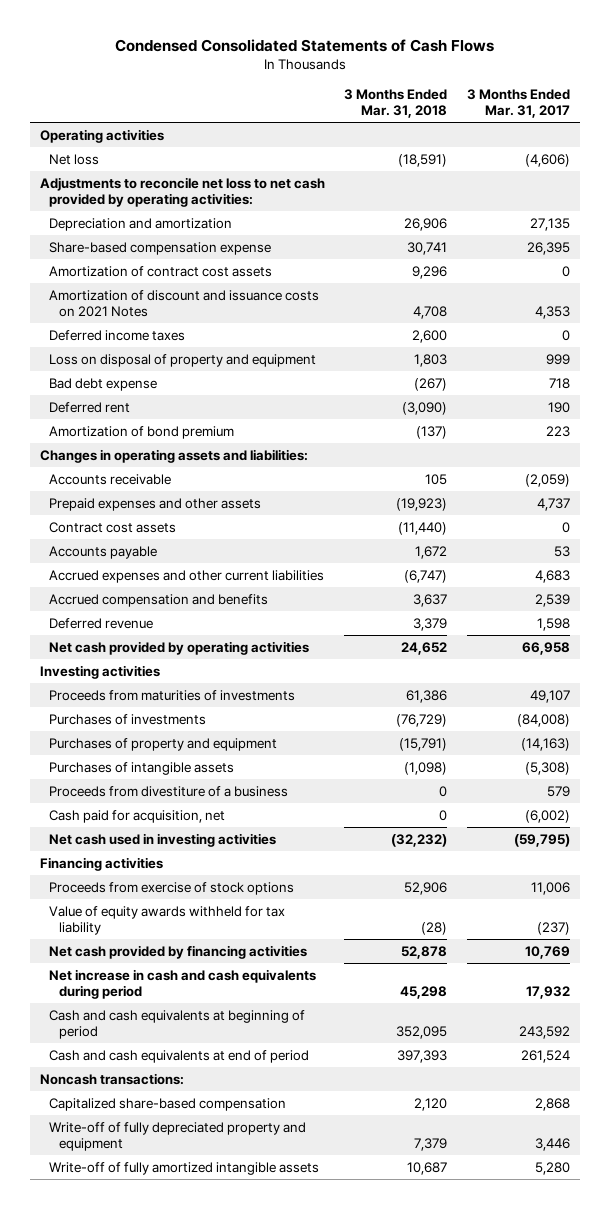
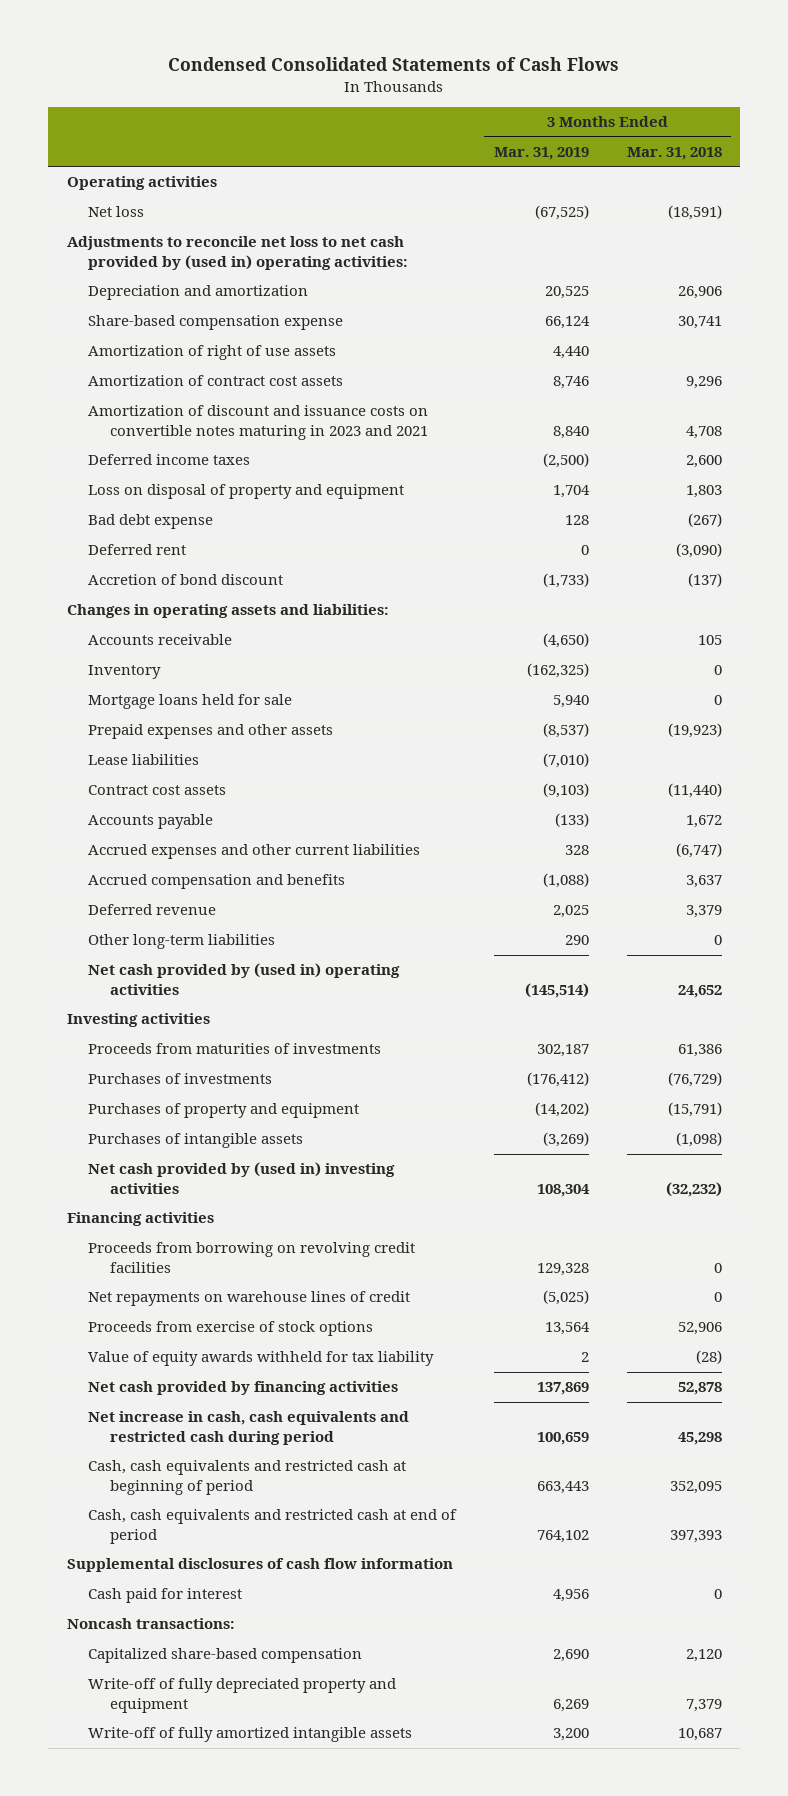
[467,89,571,118] 3 Months Ended Mar. 31, 2017 -> none
none -> [493,147,589,161] Mar. 31, 2019
[39,176,325,207] Adjustments to reconcile net loss to net cash provided by operating activities: -> [66,236,409,270] Adjustments to reconcile net loss to net cash provided by (used in) operating activities:
none -> [88,345,337,361] Amortization of right of use assets
[49,289,320,317] Amortization of discount and issuance costs on 2021 Notes -> [88,405,429,440] Amortization of discount and issuance costs on convertible notes maturing in 2023 and 2021
[49,425,235,439] Amortization of bond premium -> [88,574,284,586] Accretion of bond discount
none -> [88,665,162,680] Inventory
none -> [88,694,293,710] Mortgage loans held for sale
none -> [88,754,200,766] Lease liabilities
none -> [88,934,276,950] Other long-term liabilities
[49,640,310,655] Net cash provided by operating activities -> [88,963,401,995] Net cash provided by (used in) operating activities
[49,785,289,797] Proceeds from divestiture of a business -> none
[49,809,226,823] Cash paid for acquisition, net -> none
[49,832,277,847] Net cash used in investing activities -> [88,1162,396,1194] Net cash provided by (used in) investing activities
none -> [88,1242,416,1273] Proceeds from borrowing on revolving credit facilities
none -> [88,1291,411,1307] Net repayments on warehouse lines of credit
[49,968,317,999] Net increase in cash and cash equivalents during period -> [88,1411,410,1445] Net increase in cash, cash equivalents and restricted cash during period
[49,1009,306,1039] Cash and cash equivalents at beginning of period -> [88,1460,407,1495] Cash, cash equivalents and restricted cash at beginning of period
[49,1049,310,1063] Cash and cash equivalents at end of period -> [88,1509,458,1544] Cash, cash equivalents and restricted cash at end of period
none -> [66,1558,453,1573] Supplemental disclosures of cash flow information
none -> [88,1588,243,1604] Cash paid for interest

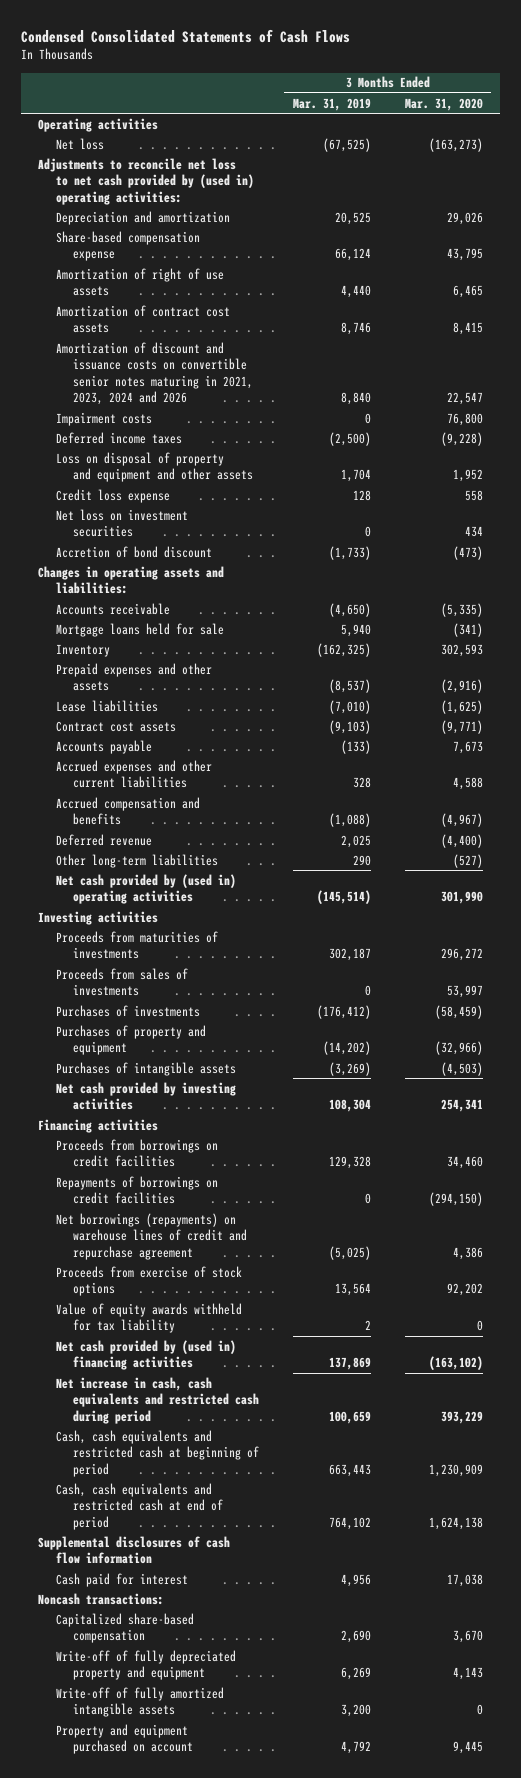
[626,147,722,161] Mar. 31, 2018 -> none
none -> [404,97,483,111] Mar. 31, 2020
[88,405,429,440] Amortization of discount and issuance costs on convertible notes maturing in 2023 and 2021 -> [55,341,254,406] Amortization of discount and issuance costs on convertible senior notes maturing in 2021, 2023, 2024 and 2026
none -> [55,411,152,426] Impairment costs
[88,544,187,556] Deferred rent -> none
[88,484,405,500] Loss on disposal of property and equipment -> [55,451,254,483] Loss on disposal of property and equipment and other assets
[88,514,214,530] Bad debt expense -> [55,488,170,503] Credit loss expense
none -> [55,508,188,538] Net loss on investment securities
[88,665,162,680] Inventory -> [55,643,110,657] Inventory
none -> [55,967,188,997] Proceeds from sales of investments
[88,1162,396,1194] Net cash provided by (used in) investing activities -> [55,1081,236,1111] Net cash provided by investing activities
[88,1242,416,1273] Proceeds from borrowing on revolving credit facilities -> [55,1138,218,1168] Proceeds from borrowings on credit facilities
[88,1291,411,1307] Net repayments on warehouse lines of credit -> [55,1175,218,1205] Repayments of borrowings on credit facilities
[542,1290,589,1306] (5,025) -> [364,1193,371,1205] 0
none -> [55,1212,248,1260] Net borrowings (repayments) on warehouse lines of credit and repurchase agreement
[88,1381,399,1396] Net cash provided by financing activities -> [55,1339,236,1371] Net cash provided by (used in) financing activities
none -> [55,1723,194,1755] Property and equipment purchased on account

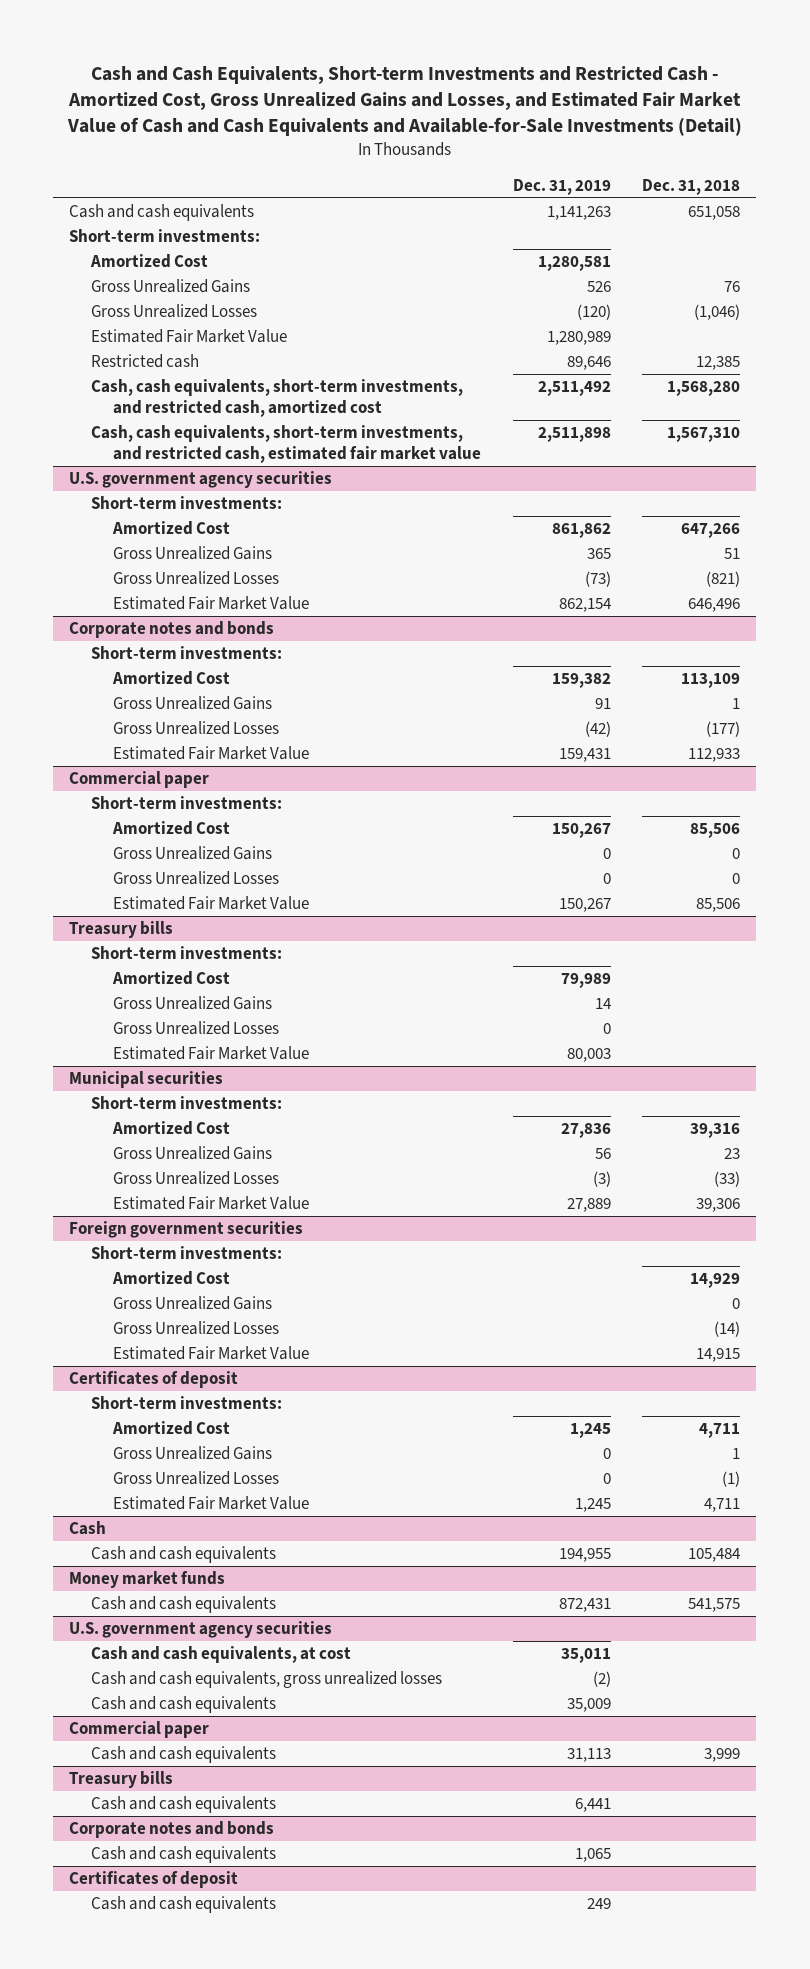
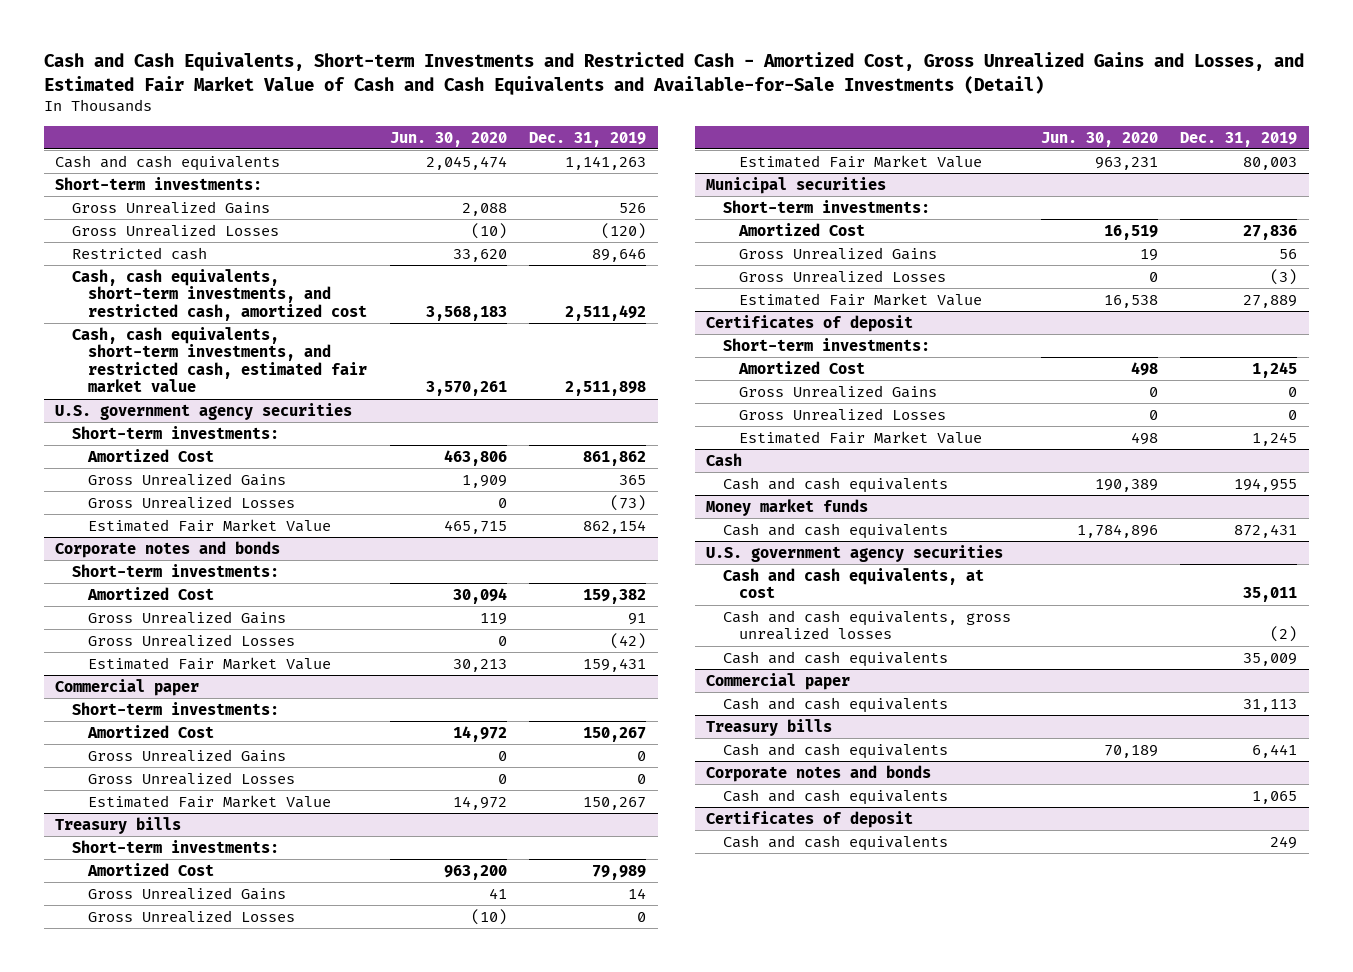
[642,178,741,195] Dec. 31, 2018 -> none
none -> [389,131,507,147] Jun. 30, 2020
[90,254,209,269] Amortized Cost -> none
[91,329,288,344] Estimated Fair Market Value -> none
[69,1221,304,1239] Foreign government securities -> none
[91,1246,283,1260] Short-term investments: -> none
[112,1271,231,1286] Amortized Cost -> none
[113,1296,273,1311] Gross Unrealized Gains -> none
[113,1321,280,1336] Gross Unrealized Losses -> none
[113,1346,310,1361] Estimated Fair Market Value -> none

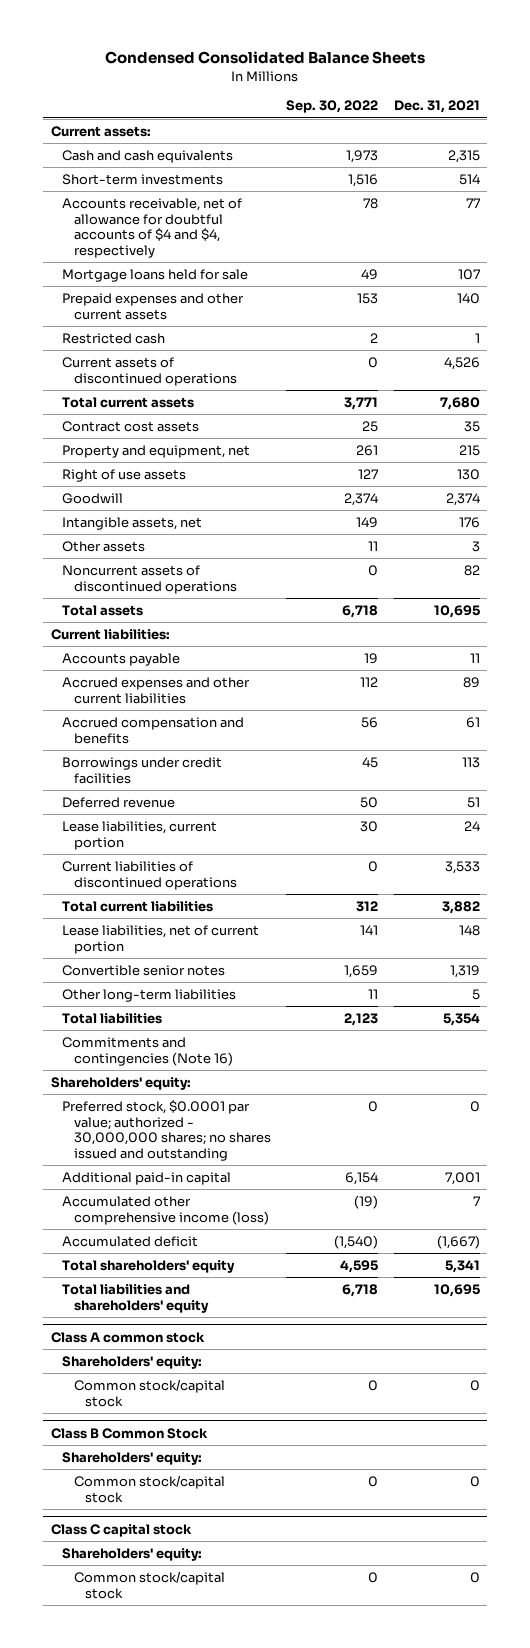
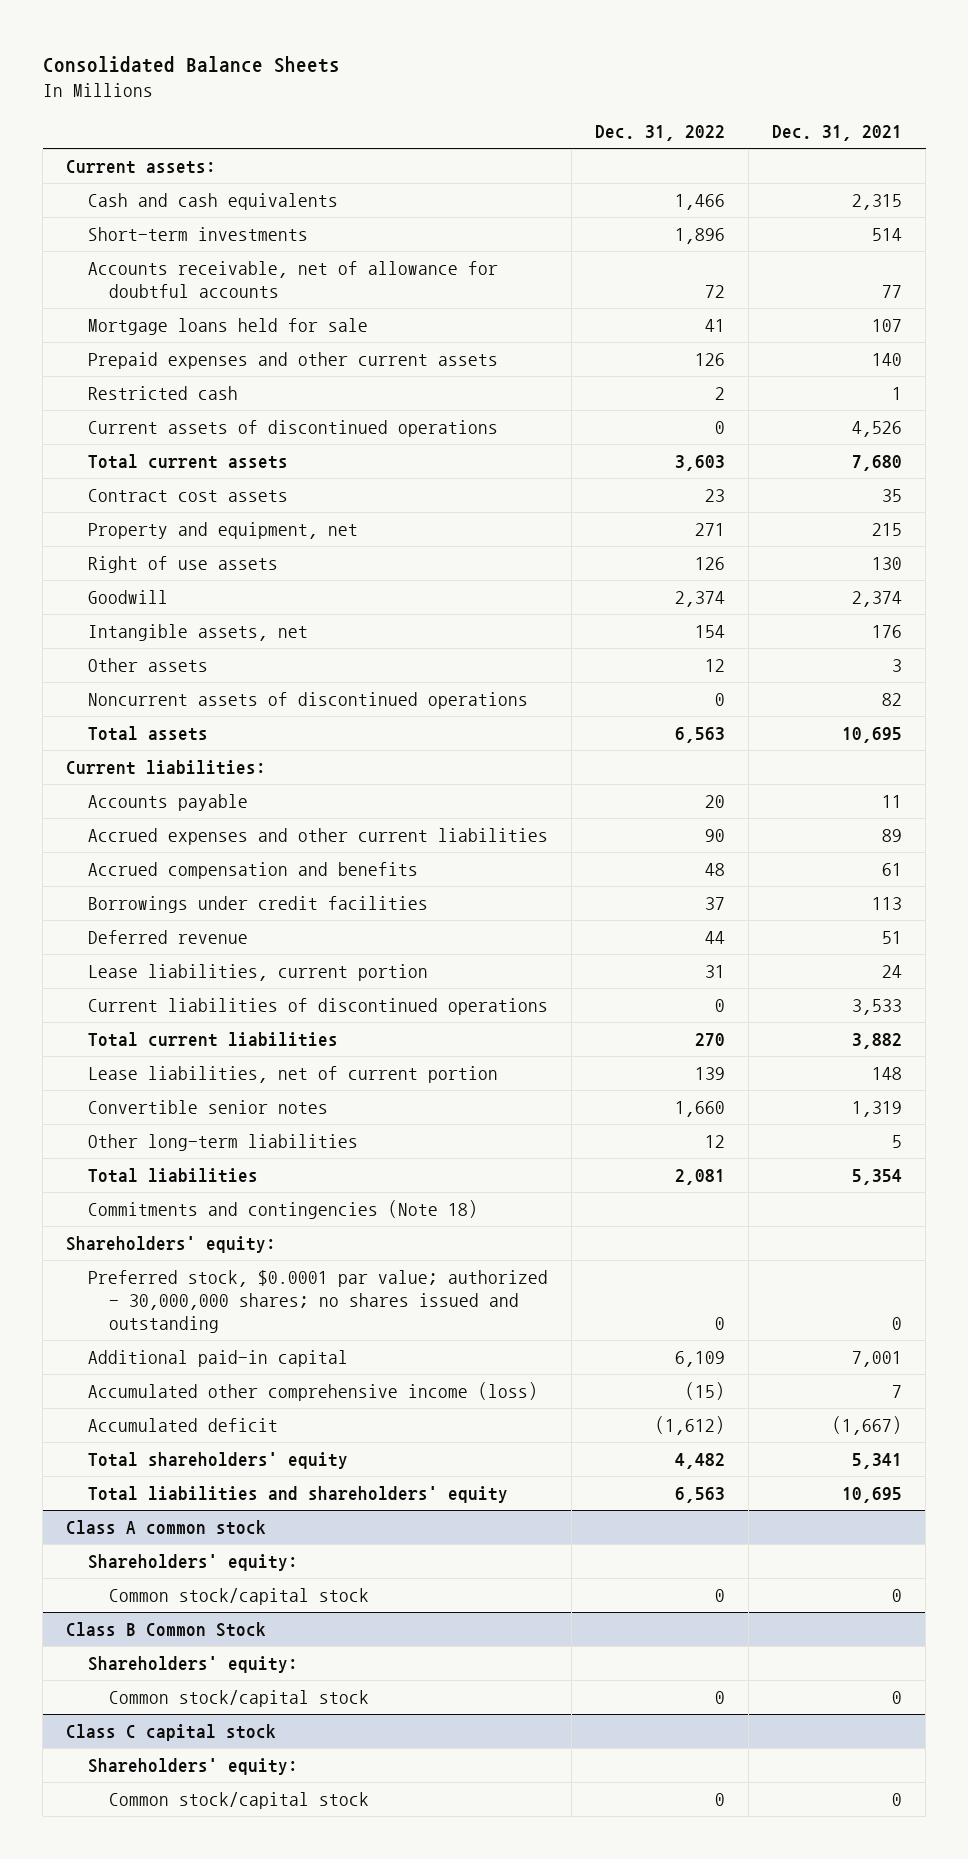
[105,51,426,65] Condensed Consolidated Balance Sheets -> [42,56,340,74] Consolidated Balance Sheets
[286,100,379,114] Sep. 30, 2022 -> none
none -> [594,125,725,142] Dec. 31, 2022
[62,197,243,258] Accounts receivable, net of allowance for doubtful accounts of $4 and $4, respectively -> [87,260,498,298] Accounts receivable, net of allowance for doubtful accounts
[62,1036,233,1066] Commitments and contingencies (Note 16) -> [87,1199,478,1219] Commitments and contingencies (Note 18)

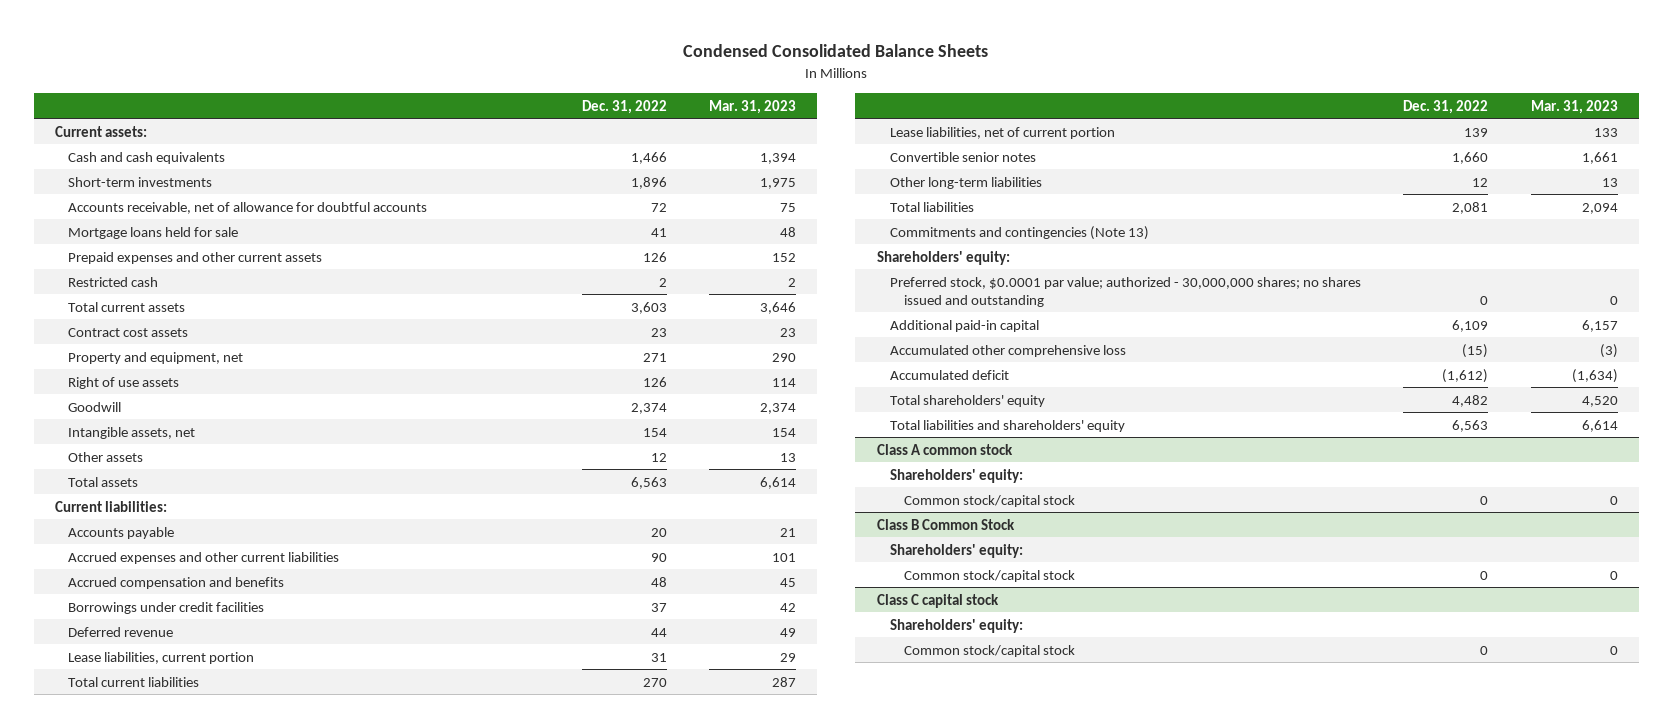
[42,56,340,74] Consolidated Balance Sheets -> [683,44,989,58] Condensed Consolidated Balance Sheets
[771,125,902,142] Dec. 31, 2021 -> none
none -> [709,99,797,114] Mar. 31, 2023
[87,419,498,437] Current assets of discontinued operations -> none
[87,691,528,709] Noncurrent assets of discontinued operations -> none
[87,997,548,1015] Current liabilities of discontinued operations -> none
[87,1199,478,1219] Commitments and contingencies (Note 18) -> [890,225,1150,240] Commitments and contingencies (Note 13)
[87,1381,538,1401] Accumulated other comprehensive income (loss) -> [890,344,1127,357] Accumulated other comprehensive loss

